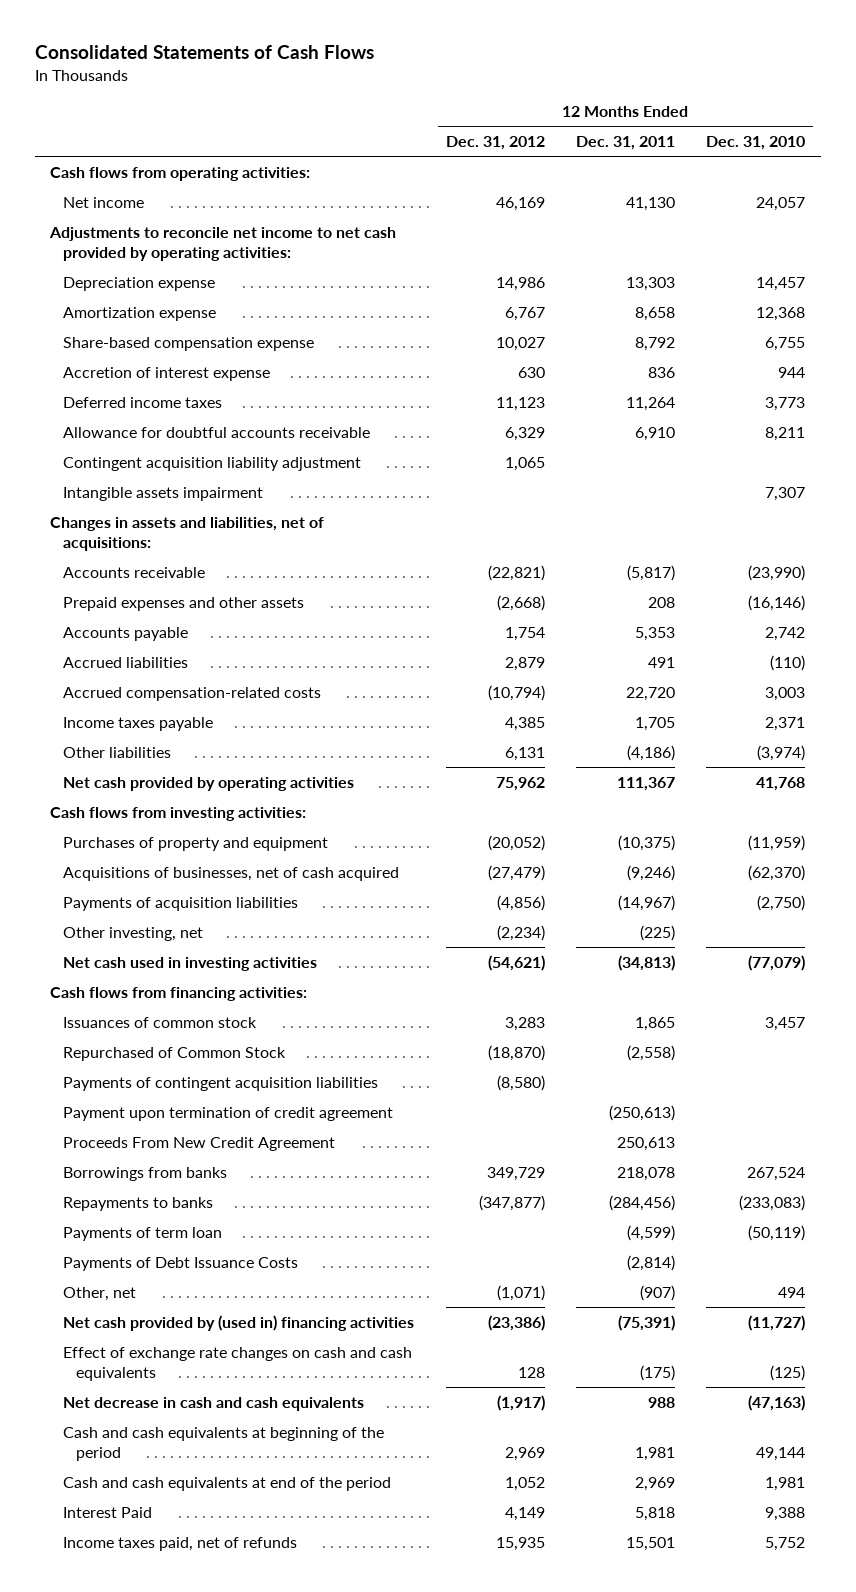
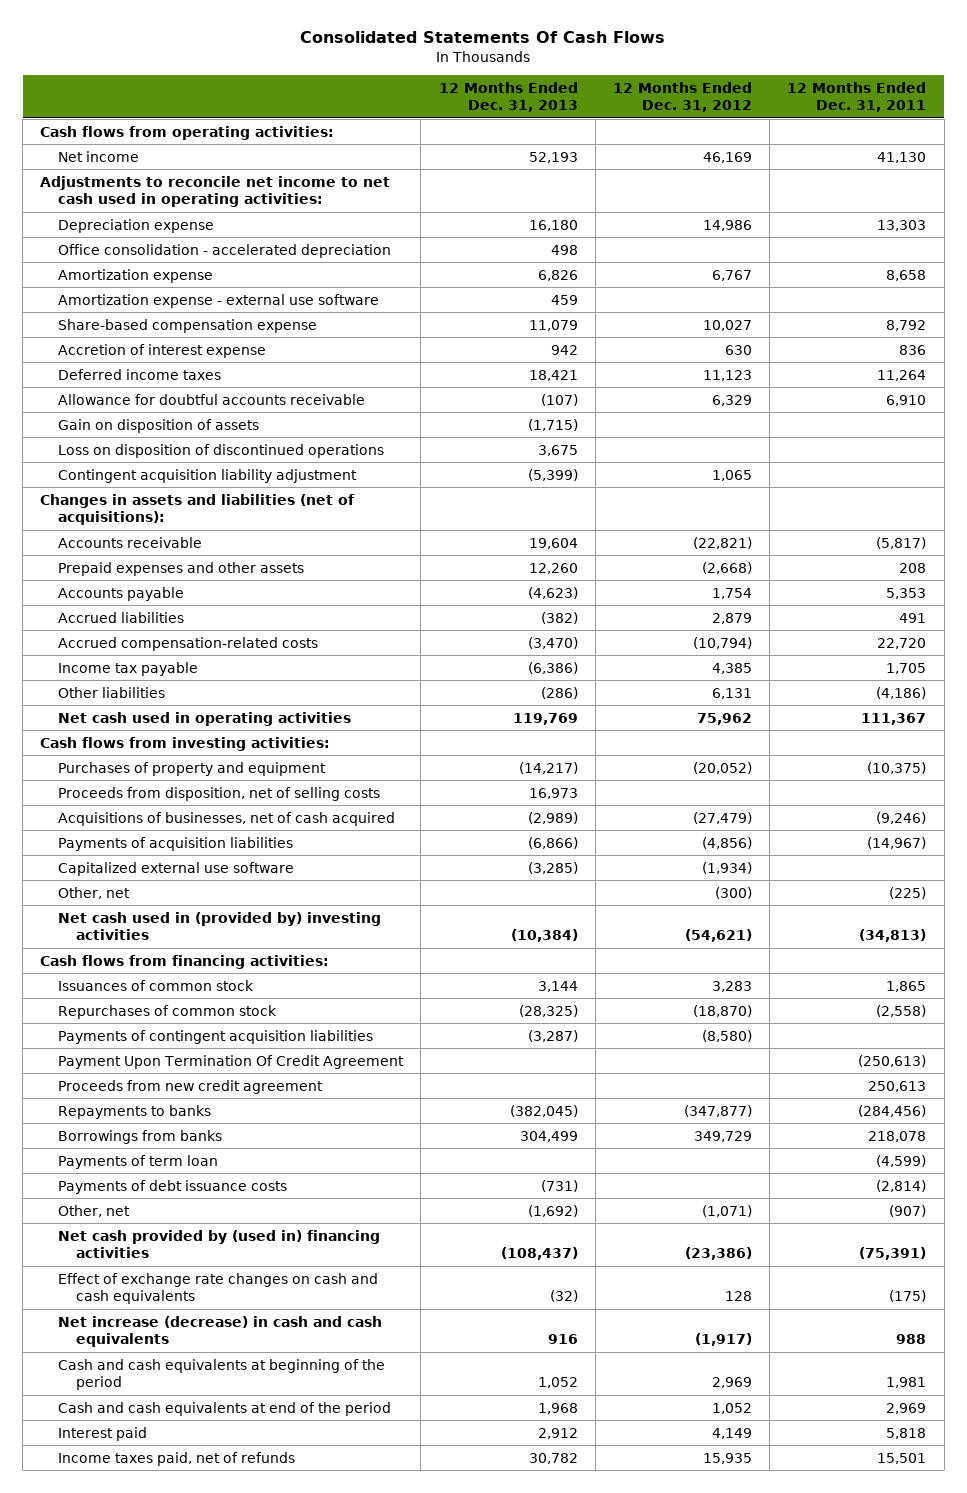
[34,45,374,60] Consolidated Statements of Cash Flows -> [300,31,666,44] Consolidated Statements Of Cash Flows
[706,135,806,150] Dec. 31, 2010 -> none
none -> [438,81,578,112] 12 Months Ended Dec. 31, 2013
[49,226,397,262] Adjustments to reconcile net income to net cash provided by operating activities: -> [40,175,391,207] Adjustments to reconcile net income to net cash used in operating activities:
none -> [58,243,392,258] Office consolidation - accelerated depreciation
none -> [58,293,380,308] Amortization expense - external use software
none -> [58,418,260,433] Gain on disposition of assets
none -> [58,443,385,458] Loss on disposition of discontinued operations
[63,486,264,501] Intangible assets impairment -> none
[50,516,325,552] Changes in assets and liabilities, net of acquisitions: -> [40,493,356,525] Changes in assets and liabilities (net of acquisitions):
[63,716,214,731] Income taxes payable -> [58,661,199,676] Income tax payable
[63,776,355,791] Net cash provided by operating activities -> [58,711,352,726] Net cash used in operating activities
none -> [58,786,381,801] Proceeds from disposition, net of selling costs
none -> [58,861,295,876] Capitalized external use software
[63,926,204,941] Other investing, net -> [58,886,131,899] Other, net
[496,924,545,941] (2,234) -> [715,886,753,899] (300)
[63,956,318,971] Net cash used in investing activities -> [58,911,382,940] Net cash used in (provided by) investing activities
[63,1046,287,1061] Repurchased of Common Stock -> [58,1004,278,1019] Repurchases of common stock
[63,1106,394,1121] Payment upon termination of credit agreement -> [58,1054,405,1069] Payment Upon Termination Of Credit Agreement
[63,1136,336,1151] Proceeds From New Credit Agreement -> [58,1079,324,1094] Proceeds from new credit agreement
[63,1166,228,1181] Borrowings from banks -> [58,1129,223,1144] Borrowings from banks
[63,1256,299,1271] Payments of Debt Issuance Costs -> [58,1179,288,1194] Payments of debt issuance costs
[63,1396,365,1411] Net decrease in cash and cash equivalents -> [58,1315,383,1347] Net increase (decrease) in cash and cash equivalents
[63,1506,153,1518] Interest Paid -> [58,1426,148,1441] Interest paid

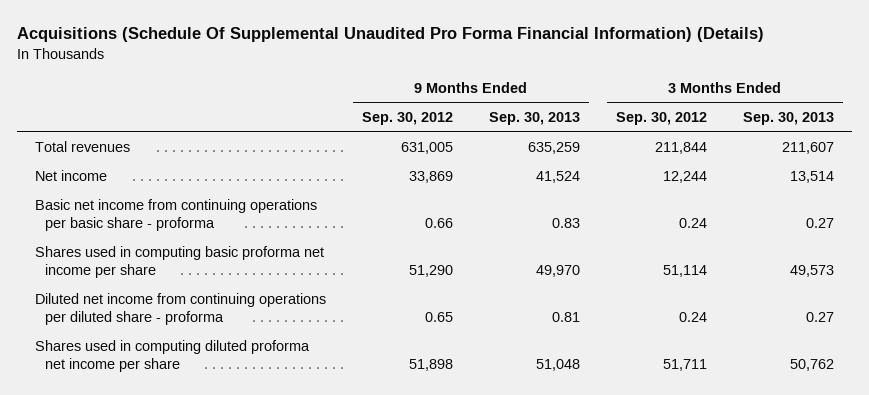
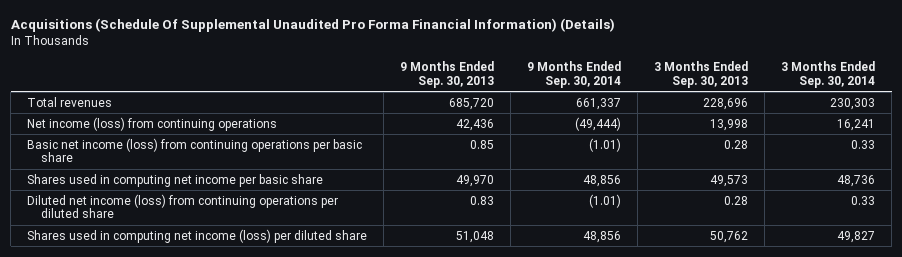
[361,111,453,125] Sep. 30, 2012 -> none
[616,111,708,125] Sep. 30, 2012 -> none
none -> [527,61,622,88] 9 Months Ended Sep. 30, 2014
none -> [781,61,876,88] 3 Months Ended Sep. 30, 2014
[527,141,580,154] 635,259 -> [449,97,495,110] 685,720
[782,141,835,154] 211,607 -> [703,97,749,110] 228,696
[34,169,107,181] Net income -> [27,116,278,131] Net income (loss) from continuing operations
[535,170,580,183] 41,524 -> [456,118,495,131] 42,436
[790,170,835,183] 13,514 -> [710,118,749,131] 13,998
[34,198,317,231] Basic net income from continuing operations per basic share - proforma -> [27,137,363,163] Basic net income (loss) from continuing operations per basic share
[551,217,580,228] 0.83 -> [470,139,495,149] 0.85
[806,217,835,228] 0.27 -> [724,139,749,149] 0.28
[34,245,324,278] Shares used in computing basic proforma net income per share -> [27,173,324,187] Shares used in computing net income per basic share
[34,292,326,325] Diluted net income from continuing operations per diluted share - proforma -> [27,193,339,219] Diluted net income (loss) from continuing operations per diluted share
[551,311,580,322] 0.81 -> [470,195,495,205] 0.83
[806,311,835,322] 0.27 -> [724,195,749,205] 0.28
[34,339,310,372] Shares used in computing diluted proforma net income per share -> [27,228,368,243] Shares used in computing net income (loss) per diluted share

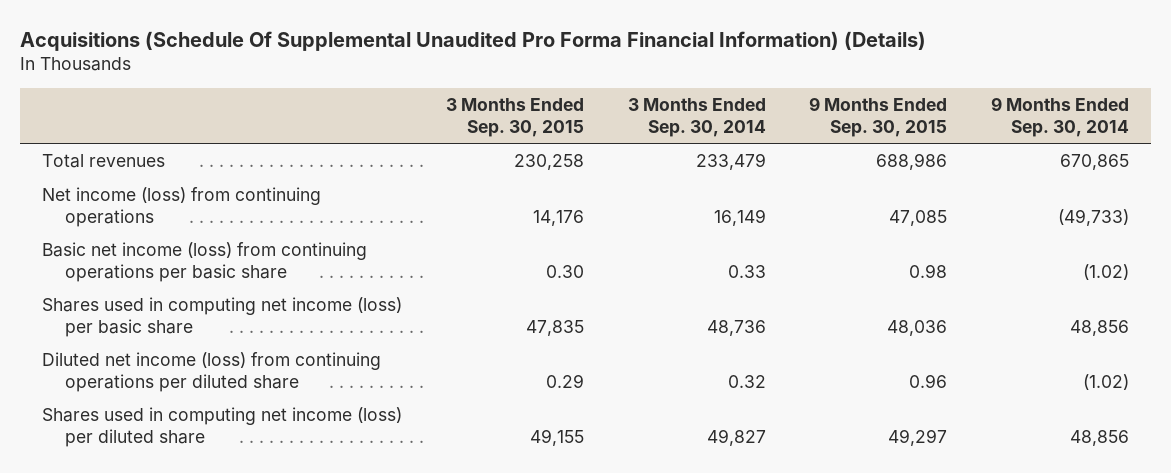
[400,61,495,88] 9 Months Ended Sep. 30, 2013 -> none
[654,61,749,88] 3 Months Ended Sep. 30, 2013 -> none
none -> [445,98,584,138] 3 Months Ended Sep. 30, 2015
none -> [809,97,948,138] 9 Months Ended Sep. 30, 2015
[576,97,622,110] 661,337 -> [1060,154,1130,171] 670,865
[830,97,876,110] 230,303 -> [695,153,766,171] 233,479
[575,116,622,131] (49,444) -> [1058,209,1130,227] (49,733)
[837,118,876,131] 16,241 -> [713,209,766,227] 16,149
[589,137,622,152] (1.01) -> [1083,264,1130,281] (1.02)
[27,173,324,187] Shares used in computing net income per basic share -> [41,297,402,338] Shares used in computing net income (loss) per basic share
[589,193,622,208] (1.01) -> [1083,374,1130,391] (1.02)
[851,195,876,205] 0.33 -> [727,375,766,389] 0.32

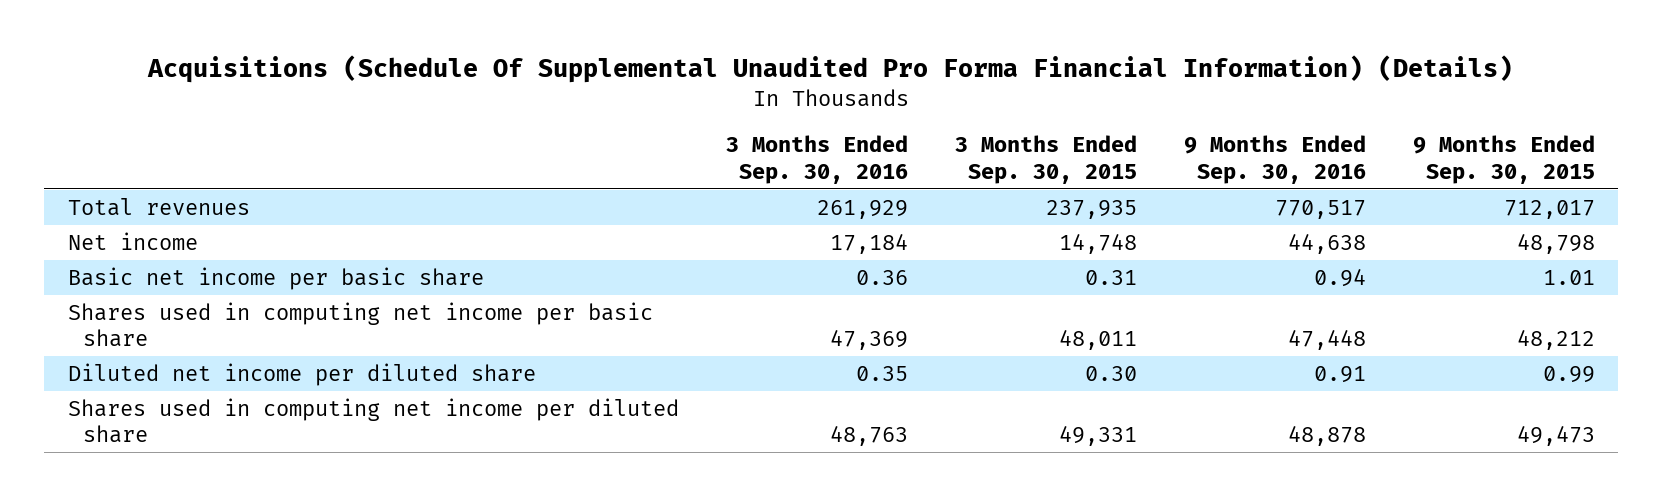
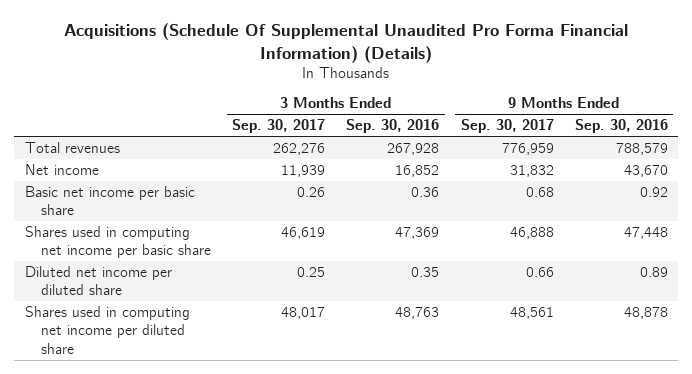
[954,135,1137,184] 3 Months Ended Sep. 30, 2015 -> none
[1412,135,1595,184] 9 Months Ended Sep. 30, 2015 -> none
none -> [232,119,326,134] Sep. 30, 2017
none -> [460,119,554,134] Sep. 30, 2017
[816,200,908,220] 261,929 -> [387,142,440,155] 267,928
[1274,200,1366,220] 770,517 -> [615,142,668,155] 788,579
[829,234,908,255] 17,184 -> [395,164,440,177] 16,852
[1287,234,1366,255] 44,638 -> [623,164,668,177] 43,670
[1313,269,1366,288] 0.94 -> [639,186,668,197] 0.92
[1313,366,1366,384] 0.91 -> [639,266,668,277] 0.89

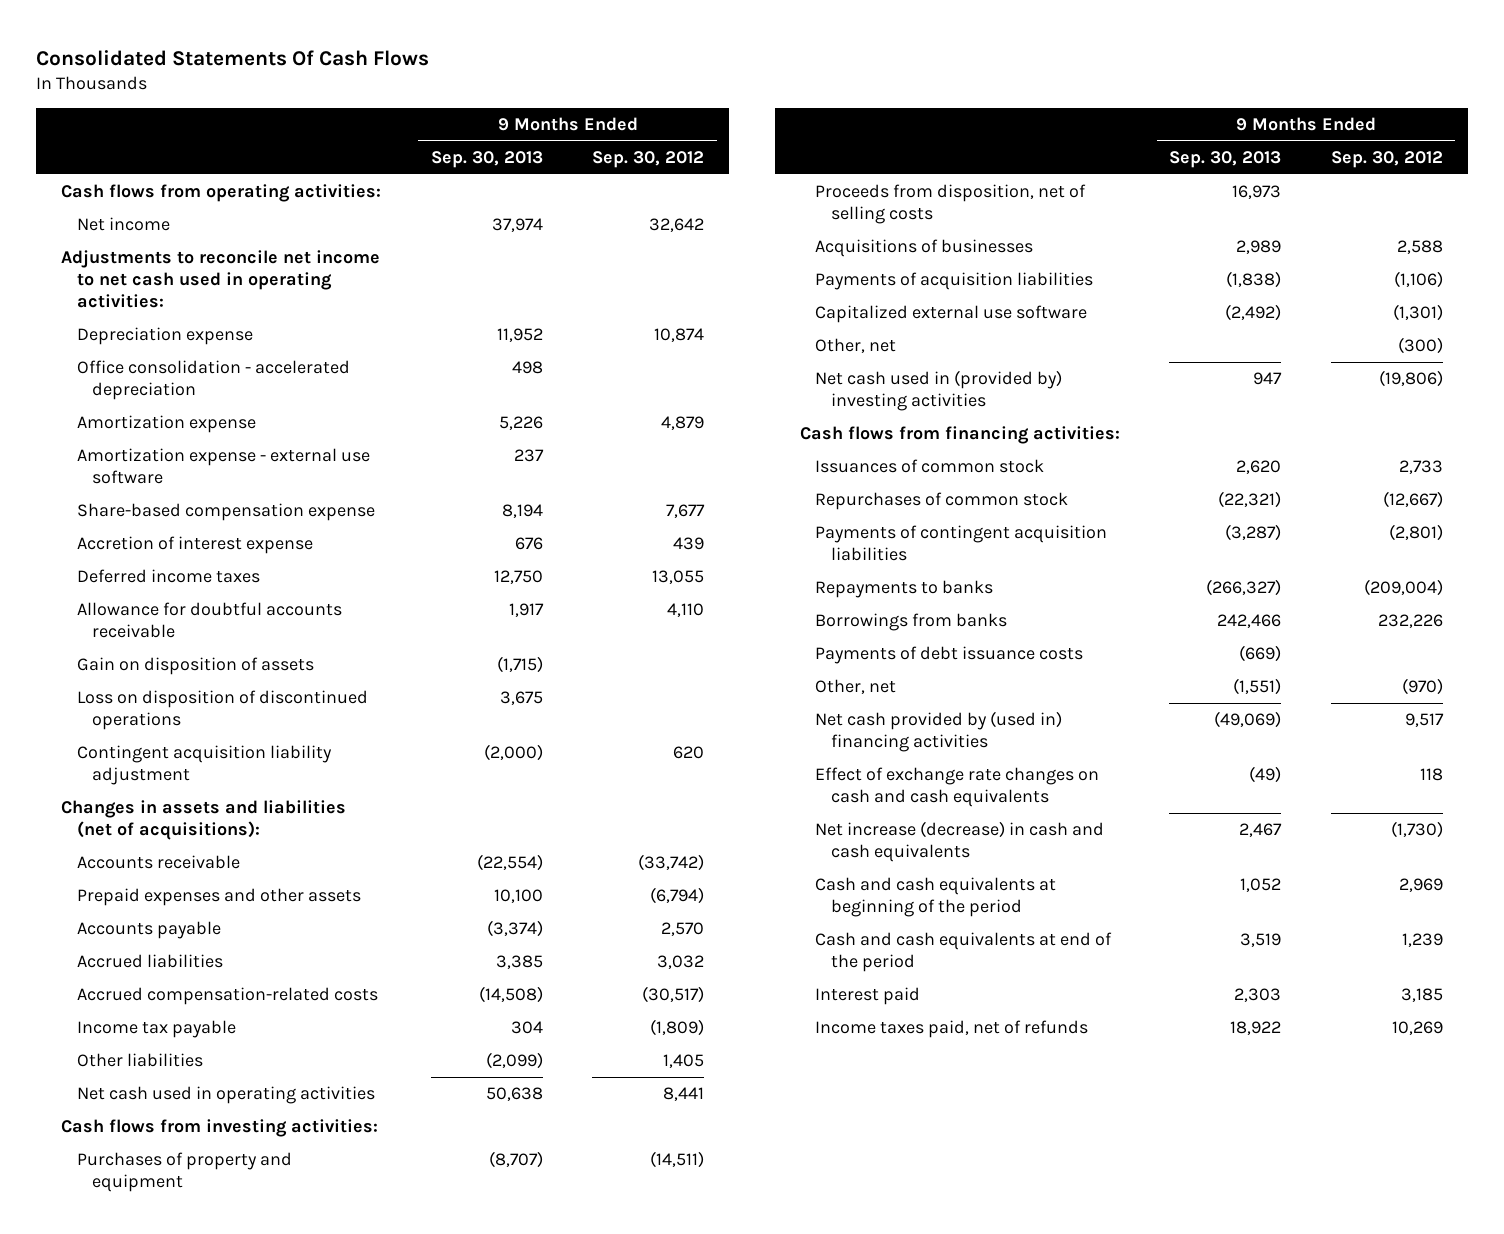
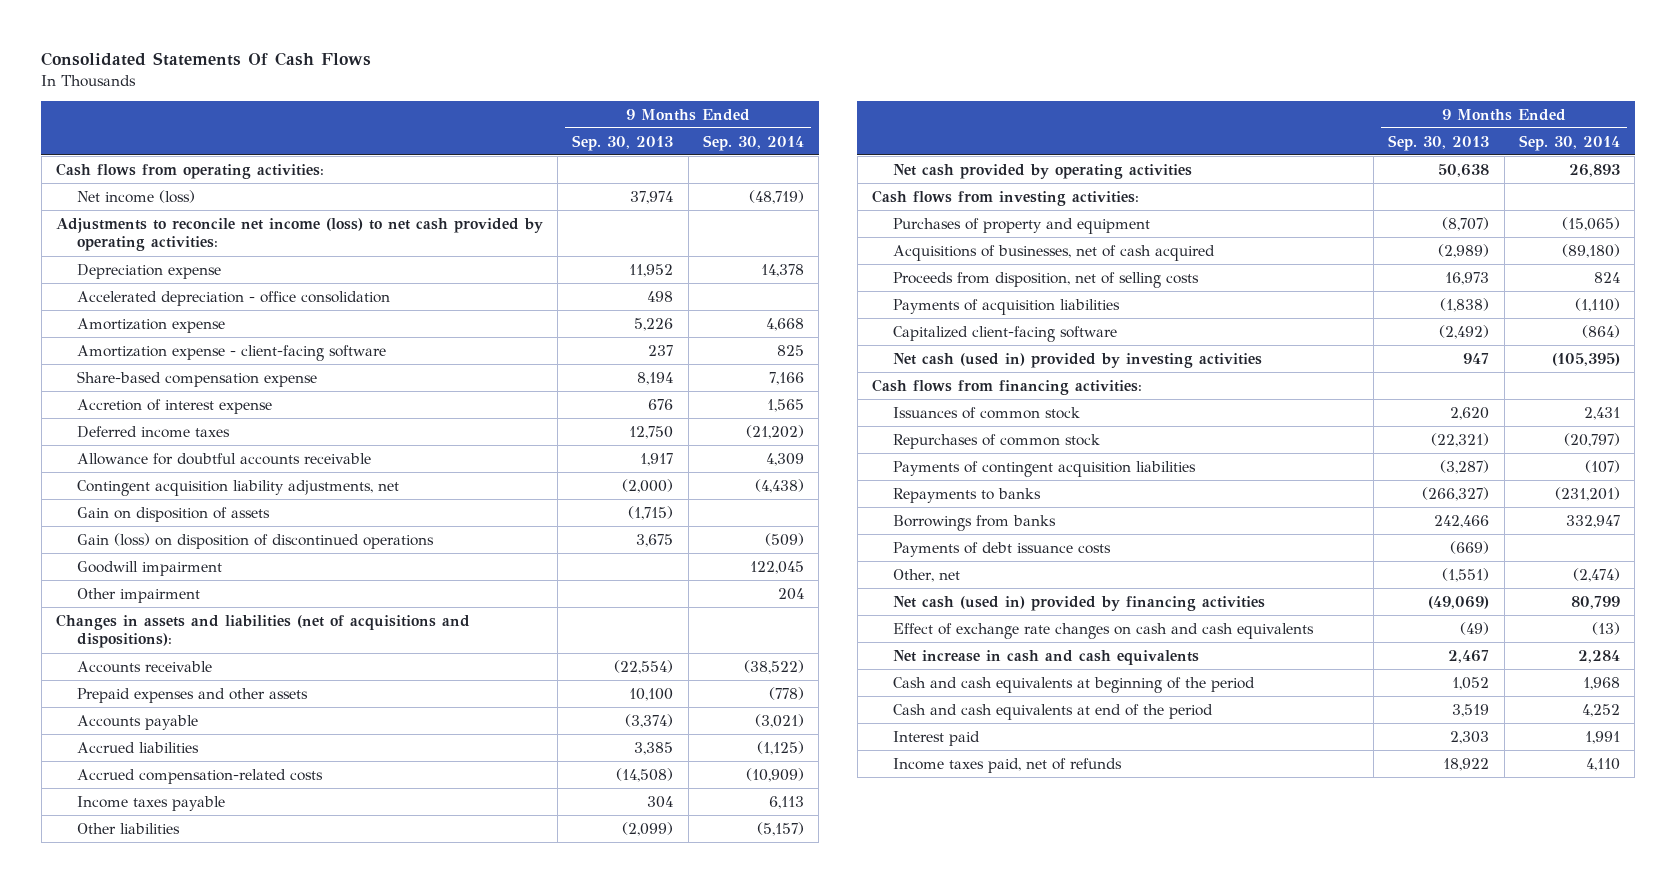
[592,151,705,169] Sep. 30, 2012 -> none
none -> [702,134,804,151] Sep. 30, 2014
[76,217,170,232] Net income -> [77,189,196,203] Net income (loss)
[61,250,381,309] Adjustments to reconcile net income to net cash used in operating activities: -> [55,217,543,252] Adjustments to reconcile net income (loss) to net cash provided by operating activities:
[76,360,350,401] Office consolidation - accelerated depreciation -> [77,290,391,306] Accelerated depreciation - office consolidation
[76,448,370,485] Amortization expense - external use software -> [77,344,387,361] Amortization expense - client-facing software
none -> [77,479,400,496] Contingent acquisition liability adjustments, net
[76,745,332,786] Contingent acquisition liability adjustment -> none
[76,690,368,731] Loss on disposition of discontinued operations -> [77,532,435,549] Gain (loss) on disposition of discontinued operations
none -> [77,560,223,576] Goodwill impairment
none -> [77,587,201,603] Other impairment
[61,800,347,841] Changes in assets and liabilities (net of acquisitions): -> [55,613,470,649] Changes in assets and liabilities (net of acquisitions and dispositions):
[76,1020,236,1039] Income tax payable -> [77,795,226,811] Income taxes payable
[76,1086,375,1105] Net cash used in operating activities -> [893,163,1193,179] Net cash provided by operating activities
none -> [893,244,1216,261] Acquisitions of businesses, net of cash acquired
[815,239,1034,258] Acquisitions of businesses -> none
[815,338,897,354] Other, net -> none
[815,305,1088,324] Capitalized external use software -> [893,325,1118,342] Capitalized client-facing software
[815,370,1063,412] Net cash used in (provided by) investing activities -> [893,352,1263,368] Net cash (used in) provided by investing activities
[815,711,1063,753] Net cash provided by (used in) financing activities -> [893,595,1266,611] Net cash (used in) provided by financing activities
[815,821,1105,863] Net increase (decrease) in cash and cash equivalents -> [893,649,1200,665] Net increase in cash and cash equivalents

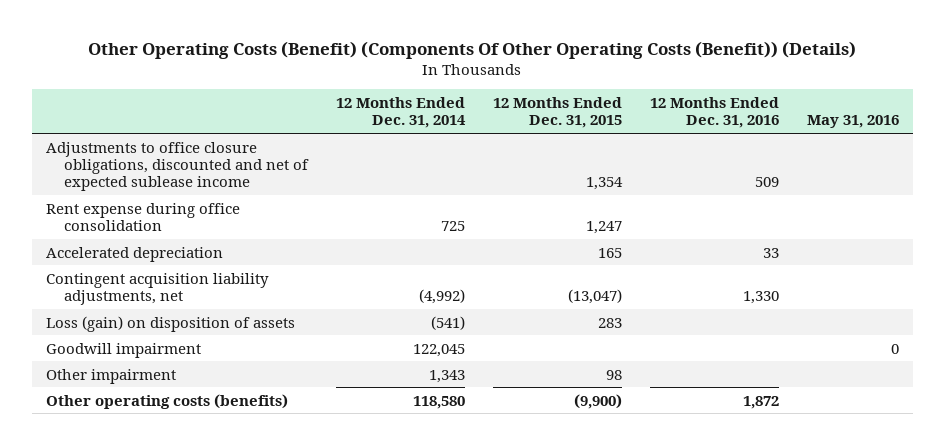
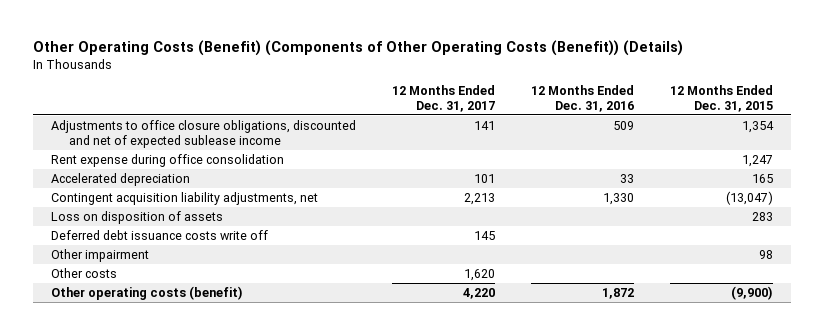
[88,40,857,59] Other Operating Costs (Benefit) (Components Of Other Operating Costs (Benefit)) (Details) -> [32,39,683,56] Other Operating Costs (Benefit) (Components of Other Operating Costs (Benefit)) (Details)
[336,96,467,129] 12 Months Ended Dec. 31, 2014 -> none
[806,115,899,129] May 31, 2016 -> none
none -> [391,84,495,112] 12 Months Ended Dec. 31, 2017
[45,342,201,358] Goodwill impairment -> none
[45,315,295,332] Loss (gain) on disposition of assets -> [50,210,223,224] Loss on disposition of assets
none -> [50,229,268,240] Deferred debt issuance costs write off
none -> [50,267,117,278] Other costs
[45,393,288,409] Other operating costs (benefits) -> [50,285,243,300] Other operating costs (benefit)

